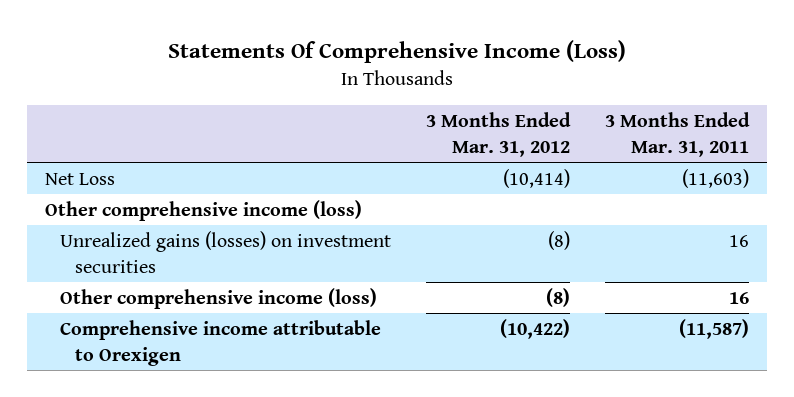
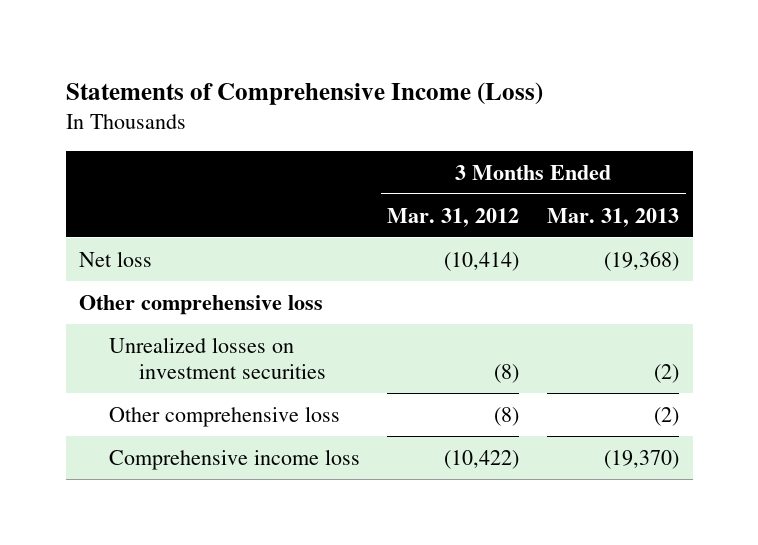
[168,40,627,64] Statements Of Comprehensive Income (Loss) -> [65,81,543,105] Statements of Comprehensive Income (Loss)
[605,112,751,157] 3 Months Ended Mar. 31, 2011 -> none
none -> [546,207,679,227] Mar. 31, 2013
[44,172,115,185] Net Loss -> [79,250,153,267] Net loss
[44,199,362,221] Other comprehensive income (loss) -> [79,294,324,315] Other comprehensive loss
[59,230,391,273] Unrealized gains (losses) on investment securities -> [108,336,326,380] Unrealized losses on investment securities
[59,287,377,309] Other comprehensive income (loss) -> [108,405,340,427] Other comprehensive loss
[59,319,381,366] Comprehensive income attributable to Orexigen -> [108,448,360,470] Comprehensive income loss

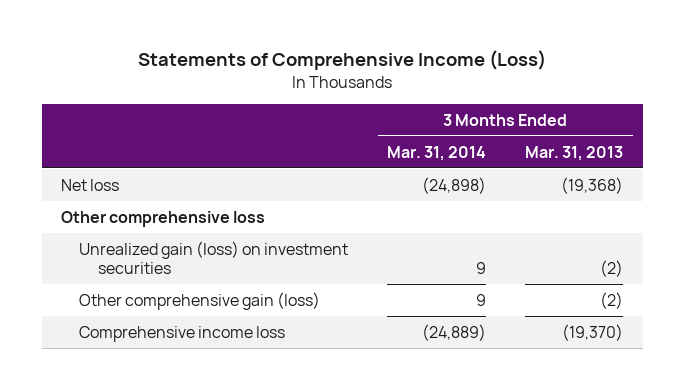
[387,207,520,227] Mar. 31, 2012 -> none
none -> [387,145,487,161] Mar. 31, 2014
[108,336,326,380] Unrealized losses on investment securities -> [79,240,349,274] Unrealized gain (loss) on investment securities
[108,405,340,427] Other comprehensive loss -> [79,291,321,310] Other comprehensive gain (loss)

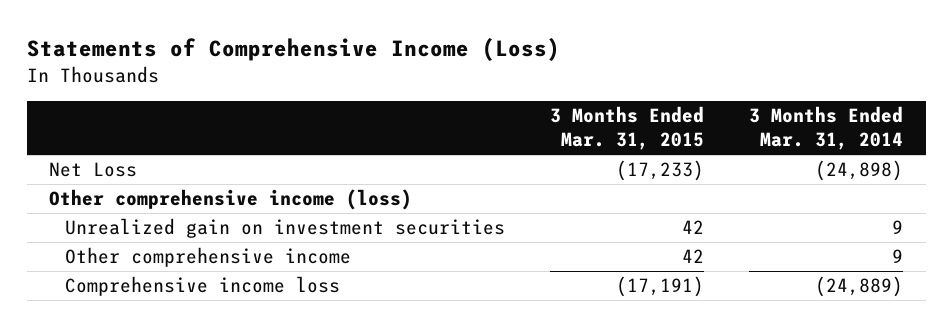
[525,145,624,161] Mar. 31, 2013 -> none
none -> [550,106,705,151] 3 Months Ended Mar. 31, 2015
[61,178,120,191] Net loss -> [48,162,137,178] Net Loss
[61,210,266,227] Other comprehensive loss -> [48,189,412,211] Other comprehensive income (loss)
[79,240,349,274] Unrealized gain (loss) on investment securities -> [65,218,506,239] Unrealized gain on investment securities
[79,291,321,310] Other comprehensive gain (loss) -> [65,247,352,268] Other comprehensive income

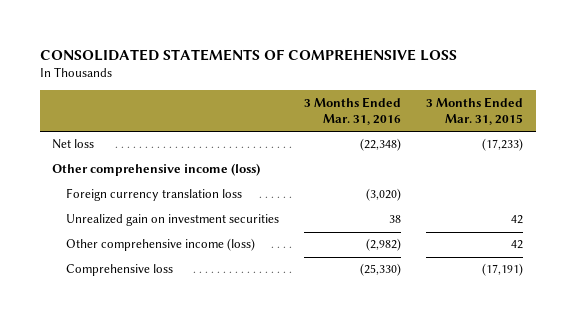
[26,38,560,62] Statements of Comprehensive Income (Loss) -> [39,48,457,61] CONSOLIDATED STATEMENTS OF COMPREHENSIVE LOSS
[749,106,904,151] 3 Months Ended Mar. 31, 2014 -> none
none -> [304,96,402,126] 3 Months Ended Mar. 31, 2016
[48,162,137,178] Net Loss -> [52,139,95,150] Net loss
none -> [65,188,242,202] Foreign currency translation loss
[65,247,352,268] Other comprehensive income -> [65,238,255,252] Other comprehensive income (loss)
[65,276,341,297] Comprehensive income loss -> [65,264,173,277] Comprehensive loss

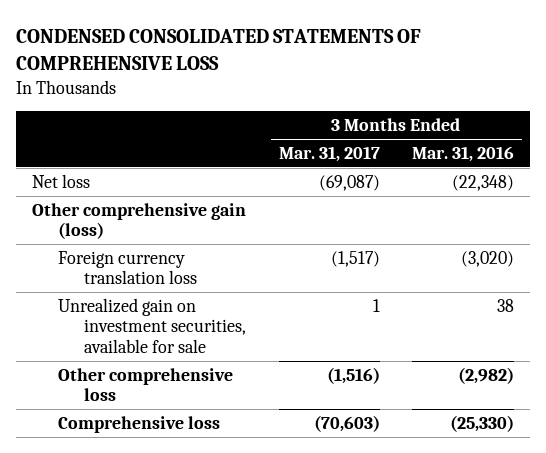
[39,48,457,61] CONSOLIDATED STATEMENTS OF COMPREHENSIVE LOSS -> [15,29,421,71] CONDENSED CONSOLIDATED STATEMENTS OF COMPREHENSIVE LOSS
[426,96,524,126] 3 Months Ended Mar. 31, 2015 -> none
none -> [278,145,380,162] Mar. 31, 2017
[52,163,261,177] Other comprehensive income (loss) -> [31,202,246,240] Other comprehensive gain (loss)
[65,214,279,227] Unrealized gain on investment securities -> [58,297,247,354] Unrealized gain on investment securities, available for sale
[65,238,255,252] Other comprehensive income (loss) -> [58,367,234,402] Other comprehensive loss

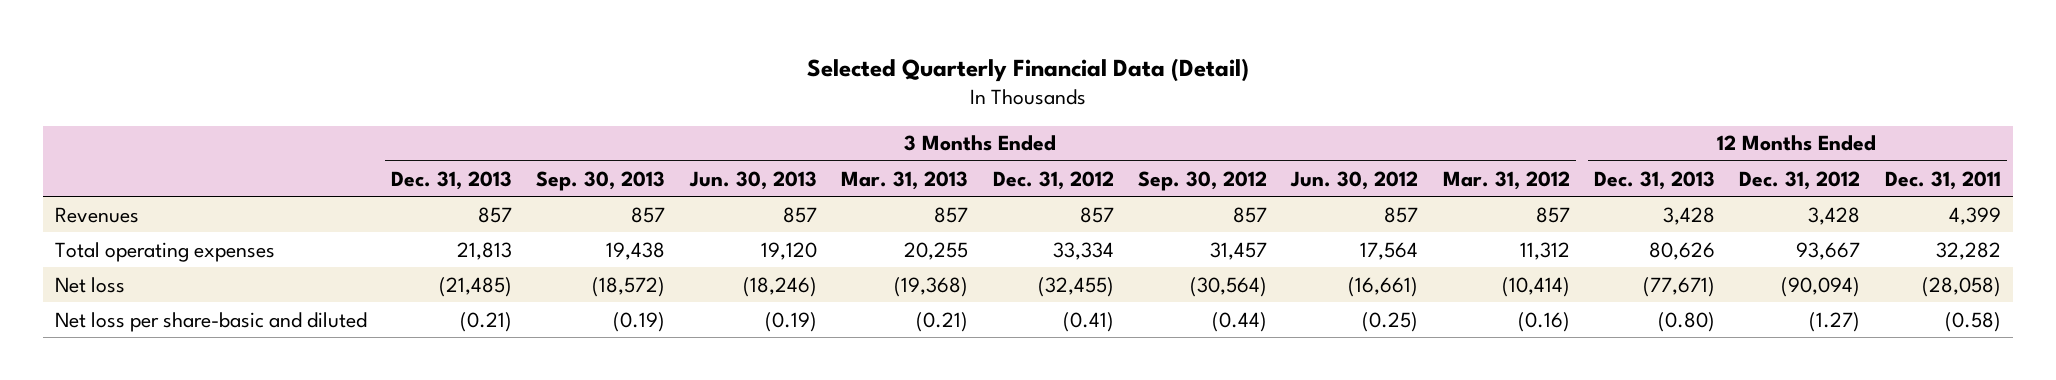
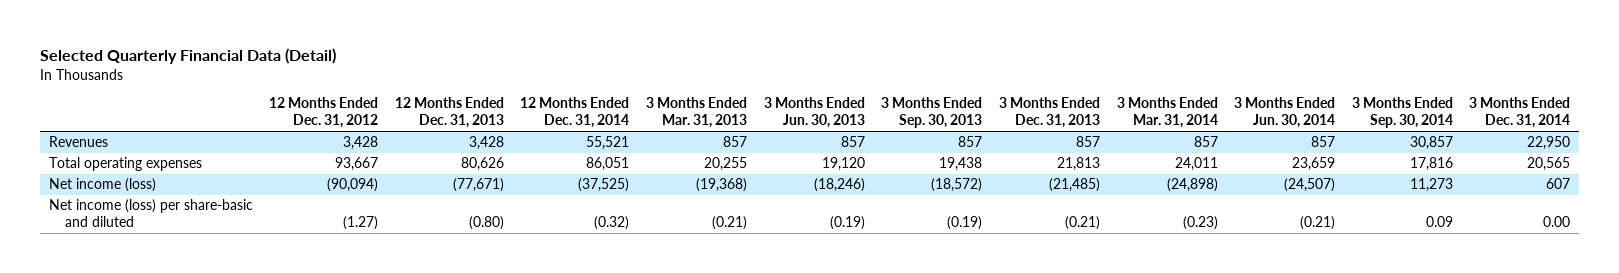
[992,170,1114,190] Dec. 31, 2012 -> none
[1137,170,1267,191] Sep. 30, 2012 -> none
[1290,170,1419,190] Jun. 30, 2012 -> none
[1442,170,1570,190] Mar. 31, 2012 -> none
[1884,170,2001,190] Dec. 31, 2011 -> none
none -> [520,97,630,129] 12 Months Ended Dec. 31, 2014
none -> [1116,97,1218,129] 3 Months Ended Mar. 31, 2014
none -> [1234,97,1336,129] 3 Months Ended Jun. 30, 2014
none -> [1351,97,1453,129] 3 Months Ended Sep. 30, 2014
none -> [1469,97,1571,129] 3 Months Ended Dec. 31, 2014
[54,276,125,293] Net loss -> [48,178,156,193] Net income (loss)
[54,311,367,332] Net loss per share-basic and diluted -> [48,199,253,228] Net income (loss) per share-basic and diluted

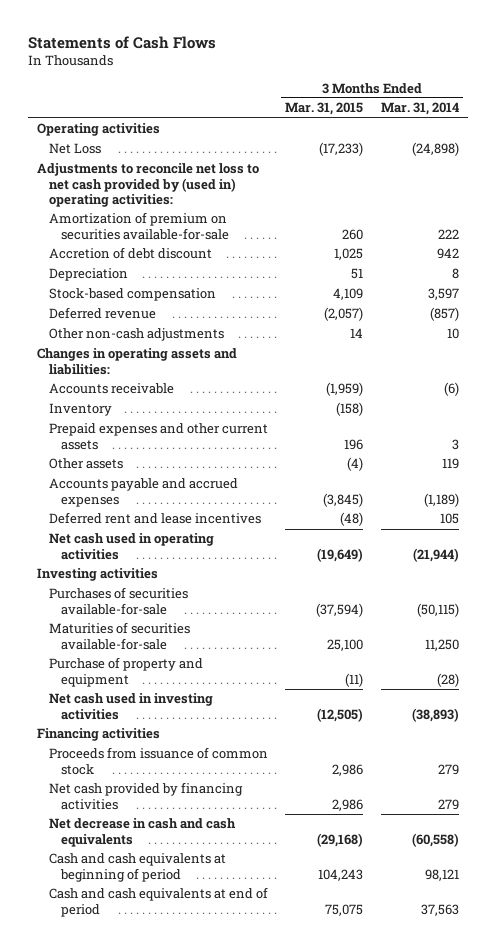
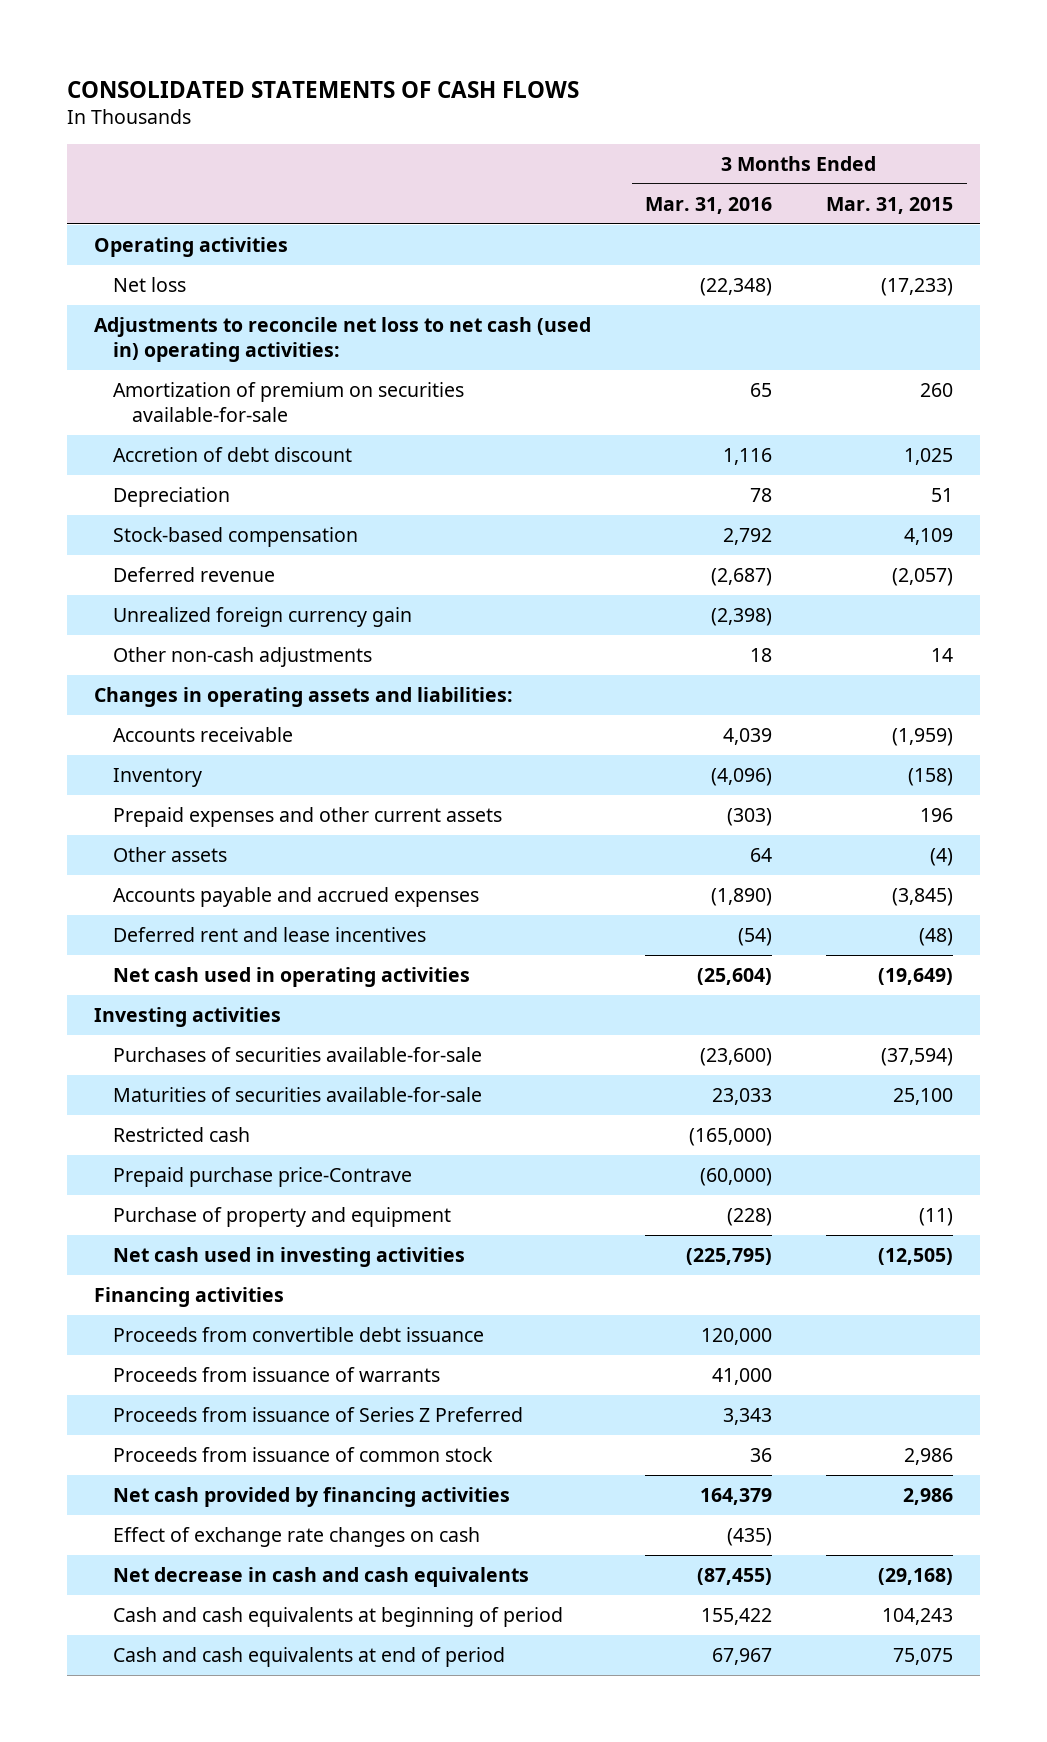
[28,36,217,50] Statements of Cash Flows -> [66,80,579,98] CONSOLIDATED STATEMENTS OF CASH FLOWS
[380,102,459,116] Mar. 31, 2014 -> none
none -> [645,196,773,214] Mar. 31, 2016
[48,143,101,155] Net Loss -> [113,277,187,293] Net loss
[36,163,259,207] Adjustments to reconcile net loss to net cash provided by (used in) operating activities: -> [94,317,592,363] Adjustments to reconcile net loss to net cash (used in) operating activities:
none -> [113,607,413,628] Unrealized foreign currency gain
none -> [113,1127,251,1143] Restricted cash
none -> [113,1167,413,1188] Prepaid purchase price-Contrave
none -> [113,1327,485,1343] Proceeds from convertible debt issuance
none -> [113,1367,441,1383] Proceeds from issuance of warrants
none -> [113,1407,524,1423] Proceeds from issuance of Series Z Preferred
none -> [113,1527,481,1548] Effect of exchange rate changes on cash

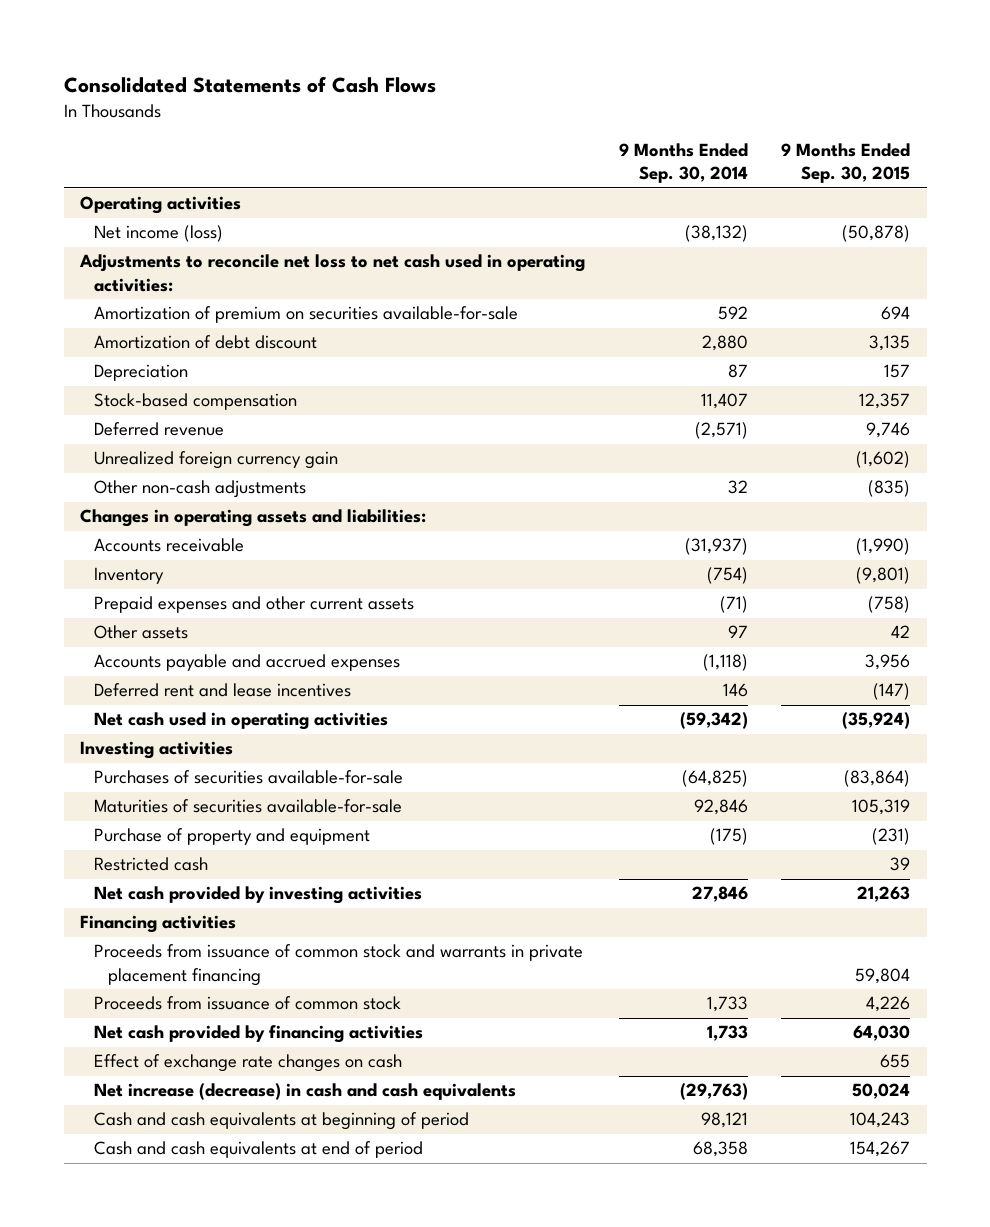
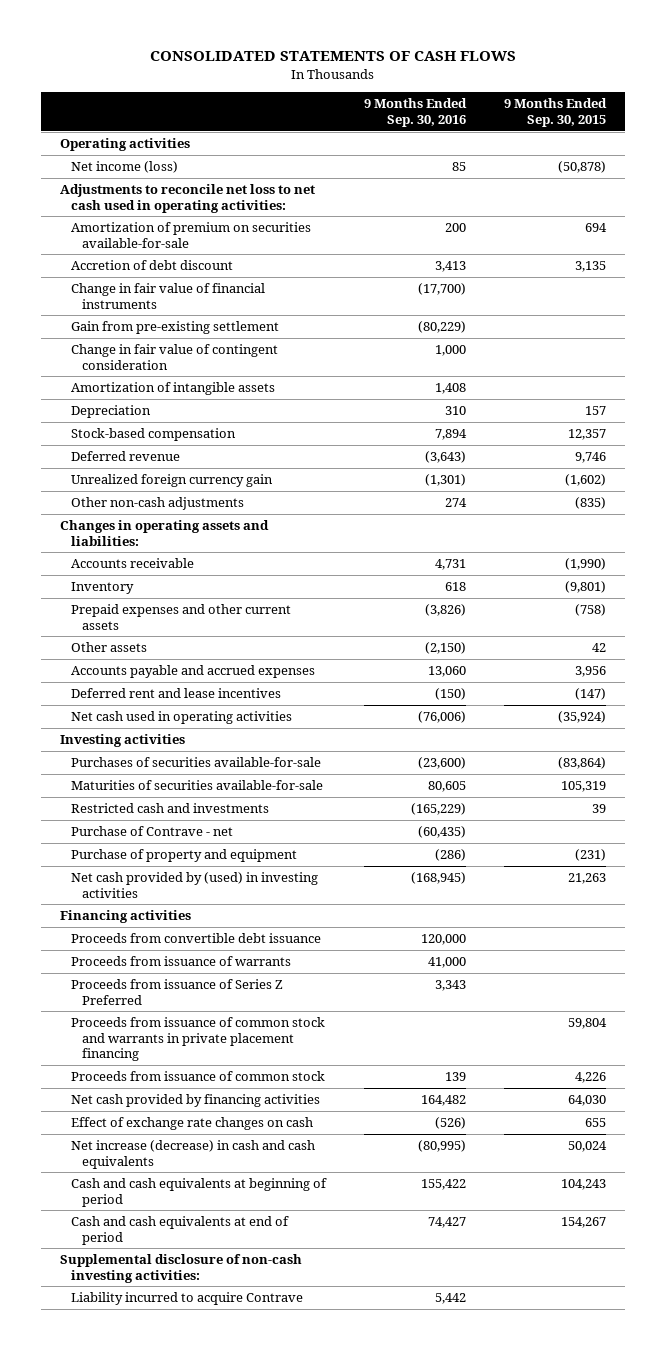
[63,76,436,94] Consolidated Statements of Cash Flows -> [150,51,517,62] CONSOLIDATED STATEMENTS OF CASH FLOWS
[618,143,748,184] 9 Months Ended Sep. 30, 2014 -> none
none -> [364,98,468,127] 9 Months Ended Sep. 30, 2016
[94,335,318,350] Amortization of debt discount -> [71,260,234,271] Accretion of debt discount
none -> [71,283,266,309] Change in fair value of financial instruments
none -> [71,321,280,335] Gain from pre-existing settlement
none -> [71,344,279,370] Change in fair value of contingent consideration
none -> [71,382,276,396] Amortization of intangible assets
none -> [71,803,270,814] Restricted cash and investments
none -> [71,826,234,837] Purchase of Contrave - net
[94,857,209,872] Restricted cash -> none
[94,886,423,905] Net cash provided by investing activities -> [71,872,319,898] Net cash provided by (used) in investing activities
none -> [71,933,322,944] Proceeds from convertible debt issuance
none -> [71,956,292,967] Proceeds from issuance of warrants
none -> [71,979,284,1005] Proceeds from issuance of Series Z Preferred
none -> [59,1254,302,1283] Supplemental disclosure of non-cash investing activities:
none -> [71,1292,304,1306] Liability incurred to acquire Contrave

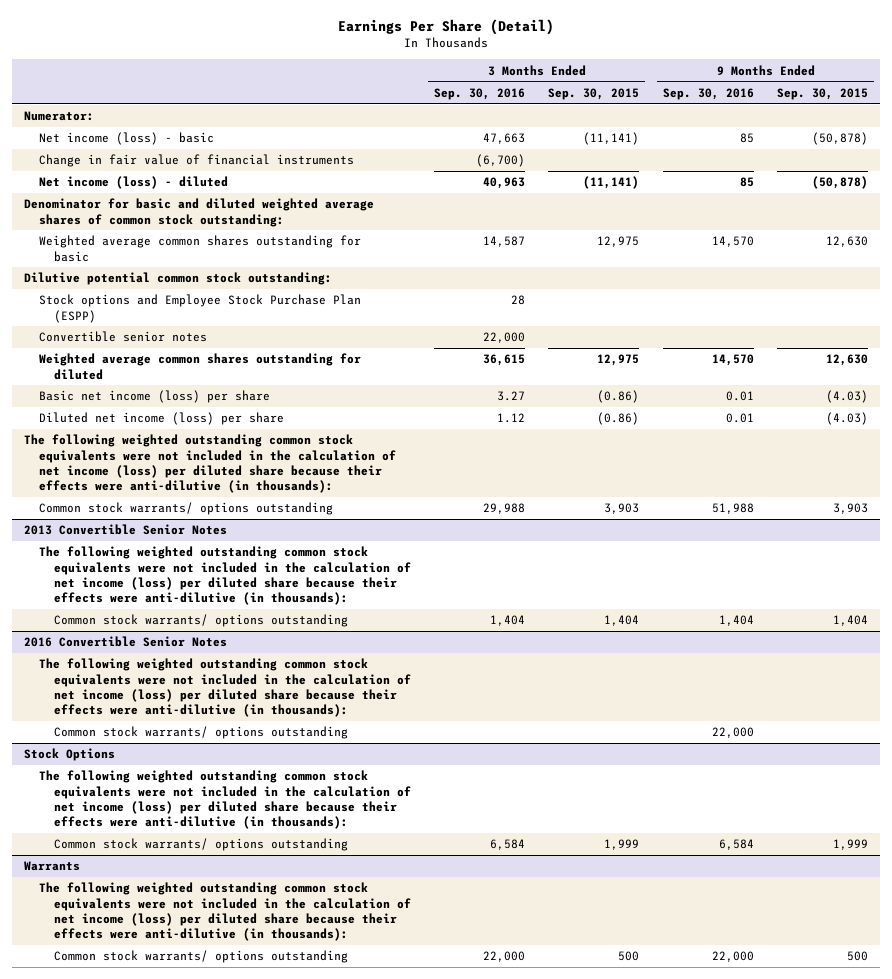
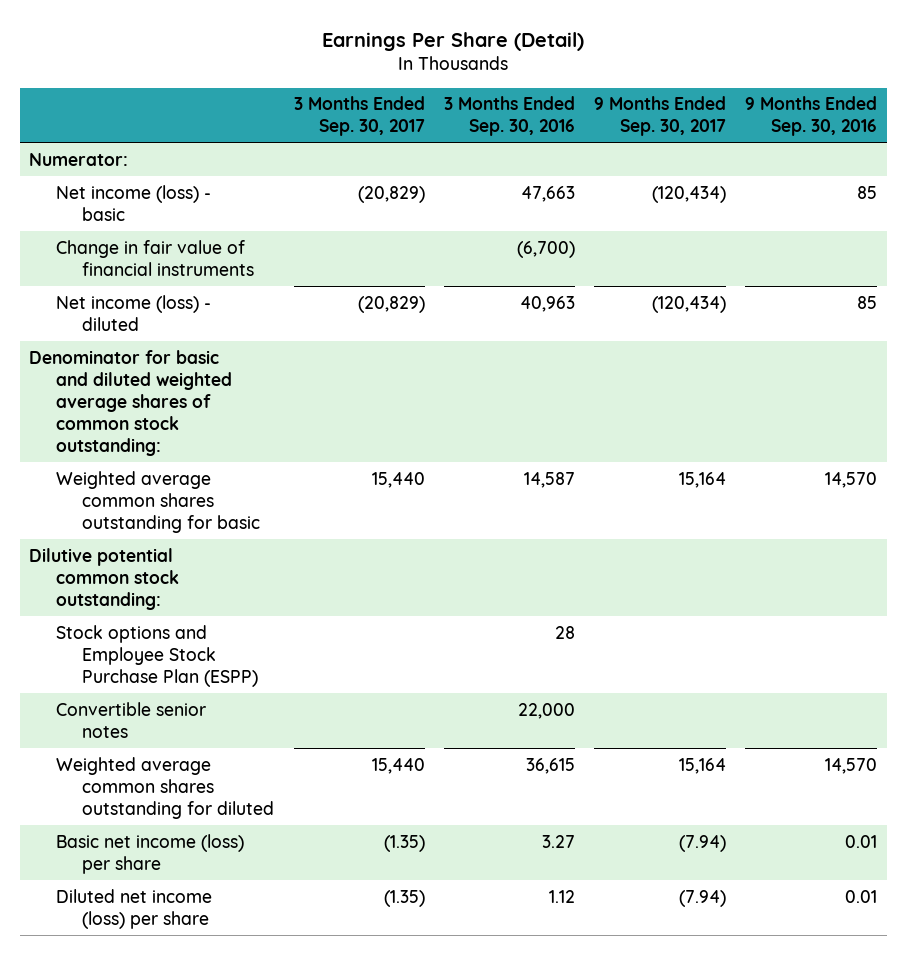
[548,87,640,100] Sep. 30, 2015 -> none
[777,87,869,100] Sep. 30, 2015 -> none
none -> [293,96,425,137] 3 Months Ended Sep. 30, 2017
none -> [594,96,727,137] 9 Months Ended Sep. 30, 2017
[23,434,396,494] The following weighted outstanding common stock equivalents were not included in the calculation of net income (loss) per diluted share because their effects were anti-dilutive (in thousands): -> none
[38,502,333,516] Common stock warrants/ options outstanding -> none
[23,524,227,536] 2013 Convertible Senior Notes -> none
[38,546,411,606] The following weighted outstanding common stock equivalents were not included in the calculation of net income (loss) per diluted share because their effects were anti-dilutive (in thousands): -> none
[53,614,348,628] Common stock warrants/ options outstanding -> none
[23,636,227,648] 2016 Convertible Senior Notes -> none
[38,658,411,718] The following weighted outstanding common stock equivalents were not included in the calculation of net income (loss) per diluted share because their effects were anti-dilutive (in thousands): -> none
[53,726,348,740] Common stock warrants/ options outstanding -> none
[23,748,115,762] Stock Options -> none
[38,770,411,830] The following weighted outstanding common stock equivalents were not included in the calculation of net income (loss) per diluted share because their effects were anti-dilutive (in thousands): -> none
[53,838,348,852] Common stock warrants/ options outstanding -> none
[23,861,80,872] Warrants -> none
[38,882,411,942] The following weighted outstanding common stock equivalents were not included in the calculation of net income (loss) per diluted share because their effects were anti-dilutive (in thousands): -> none
[53,950,348,964] Common stock warrants/ options outstanding -> none

